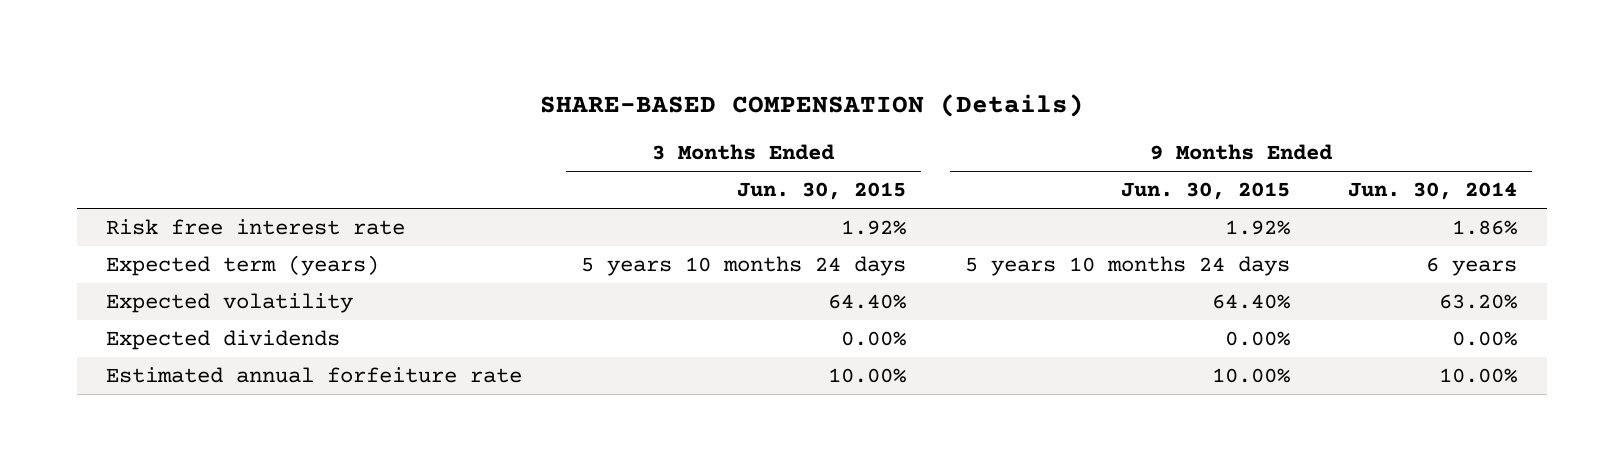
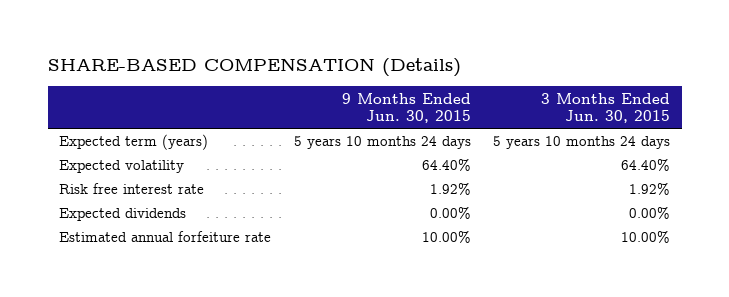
[1348,182,1518,201] Jun. 30, 2014 -> none
[106,219,406,236] Risk free interest rate -> [59,183,205,195] Risk free interest rate

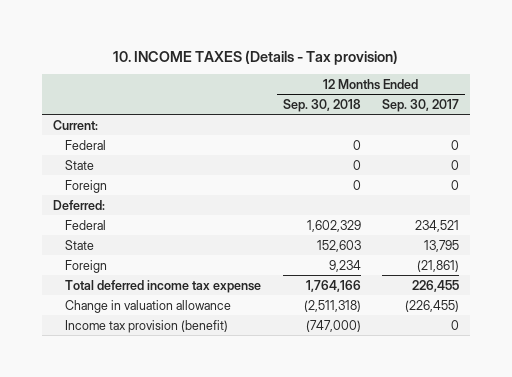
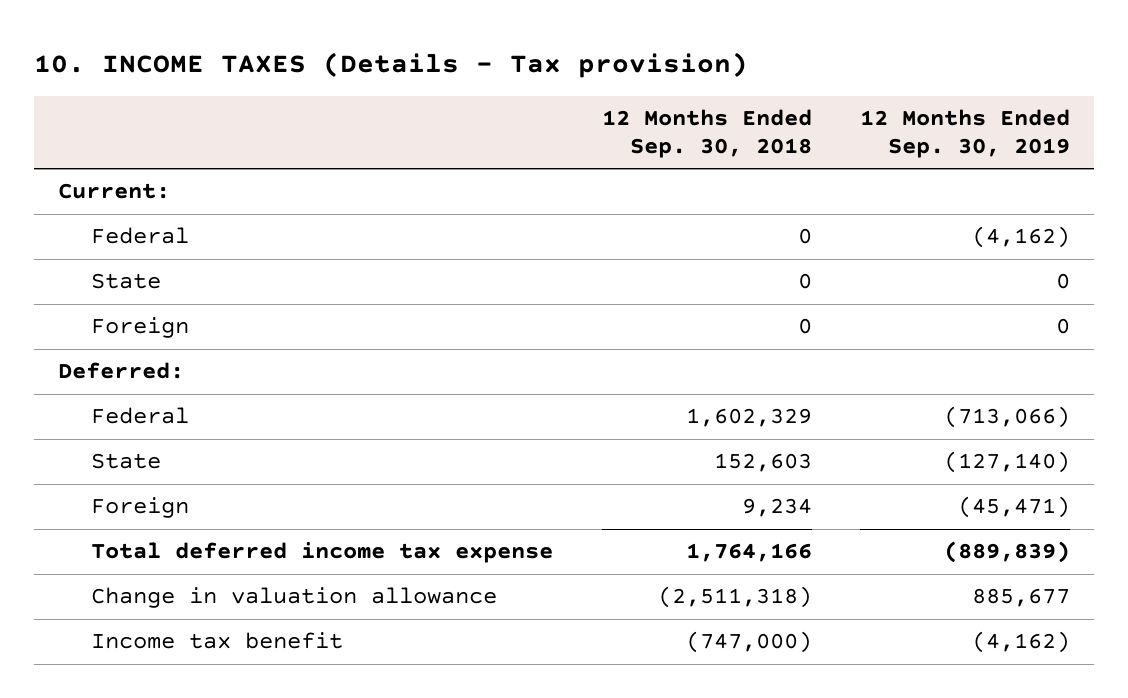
[382,98,460,112] Sep. 30, 2017 -> none
none -> [860,109,1071,159] 12 Months Ended Sep. 30, 2019
[64,319,228,333] Income tax provision (benefit) -> [91,632,344,650] Income tax benefit

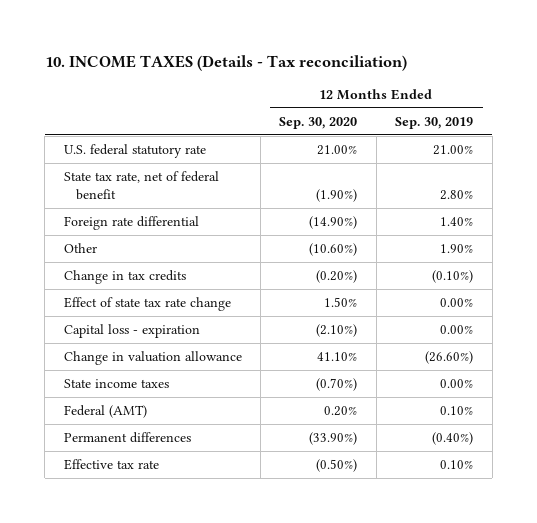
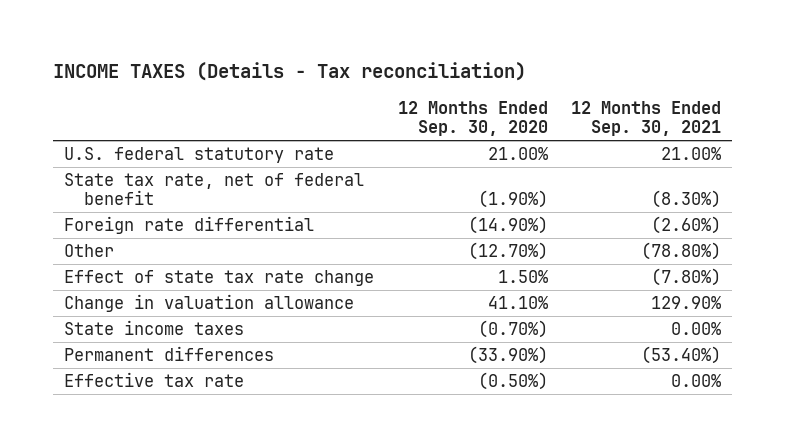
[44,54,407,71] 10. INCOME TAXES (Details - Tax reconciliation) -> [52,62,526,82] INCOME TAXES (Details - Tax reconciliation)
[395,116,474,129] Sep. 30, 2019 -> none
none -> [570,100,721,137] 12 Months Ended Sep. 30, 2021
[63,270,186,285] Change in tax credits -> none
[309,243,358,257] (10.60%) -> [467,242,548,261] (12.70%)
[63,324,200,339] Capital loss - expiration -> none
[63,405,147,419] Federal (AMT) -> none

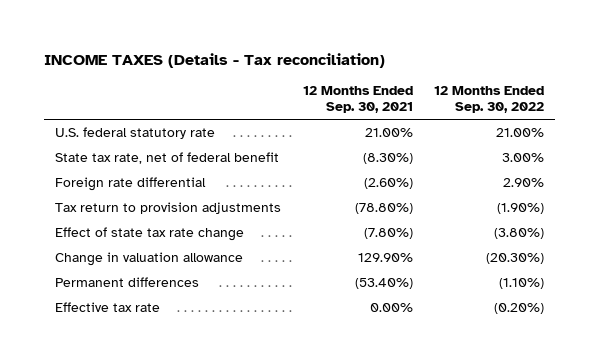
[397,100,548,137] 12 Months Ended Sep. 30, 2020 -> none
none -> [434,86,545,114] 12 Months Ended Sep. 30, 2022
[64,244,115,258] Other -> [55,201,282,214] Tax return to provision adjustments
[64,320,245,336] State income taxes -> none

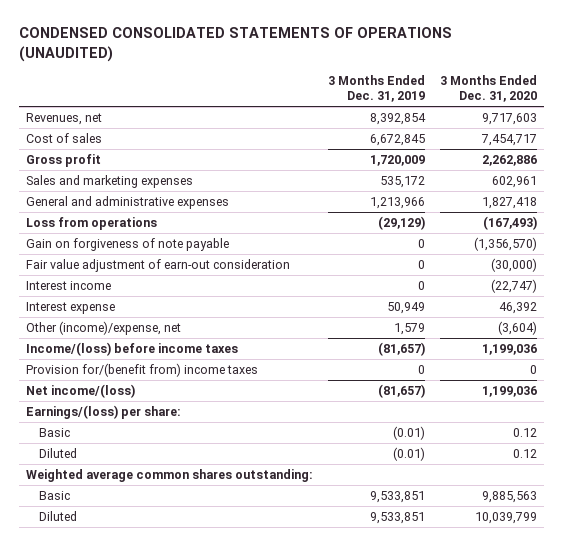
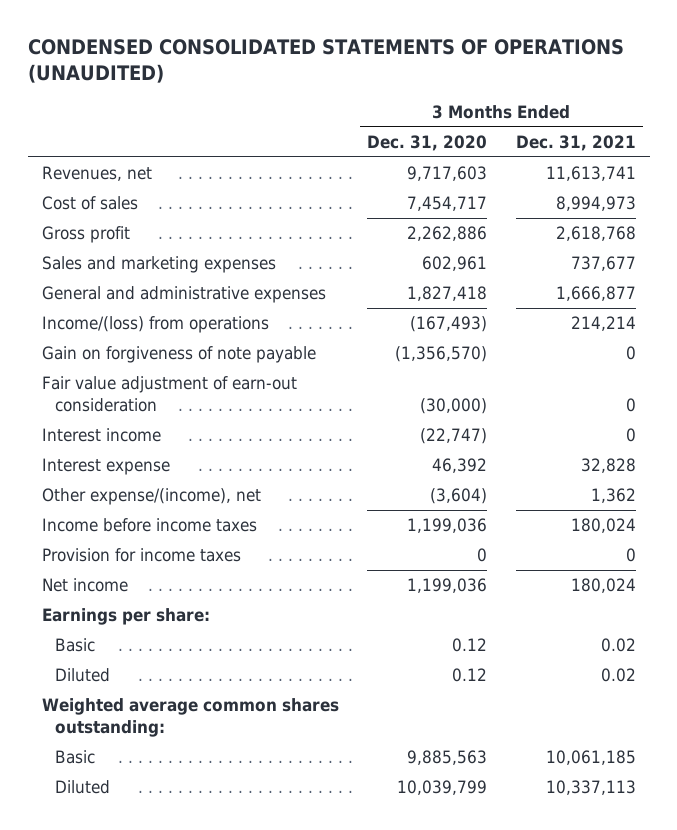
[327,75,425,103] 3 Months Ended Dec. 31, 2019 -> none
none -> [515,135,636,152] Dec. 31, 2021
[25,217,157,231] Loss from operations -> [41,316,269,334] Income/(loss) from operations
[25,321,181,336] Other (income)/expense, net -> [41,488,261,506] Other expense/(income), net
[25,342,238,357] Income/(loss) before income taxes -> [41,518,257,533] Income before income taxes
[25,363,258,378] Provision for/(benefit from) income taxes -> [41,548,241,563] Provision for income taxes
[25,384,135,399] Net income/(loss) -> [41,578,128,593] Net income
[25,405,181,420] Earnings/(loss) per share: -> [41,608,210,626] Earnings per share:

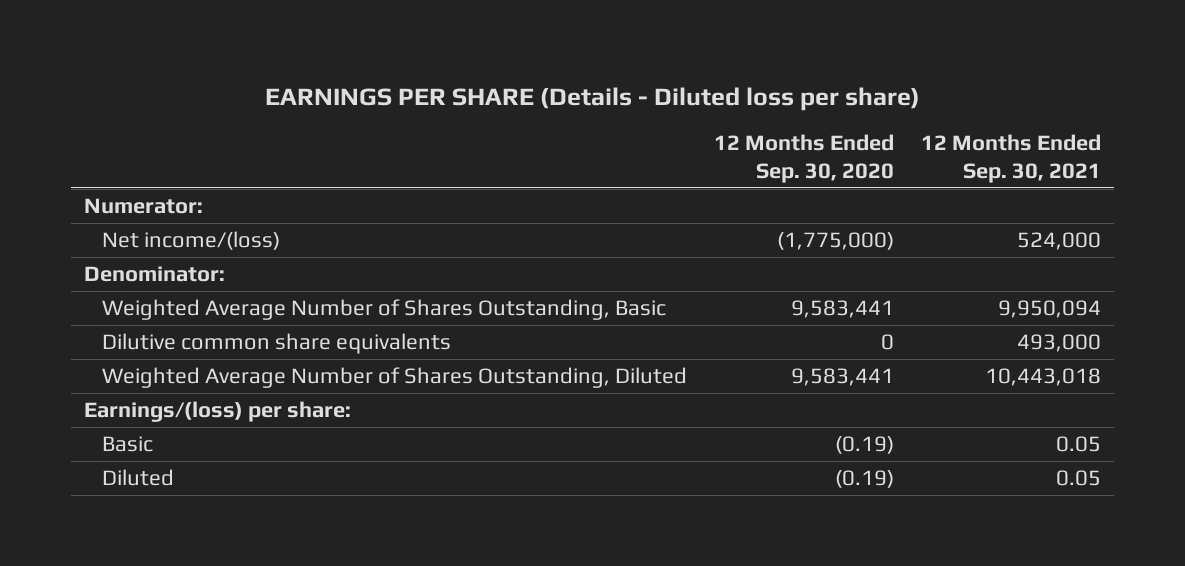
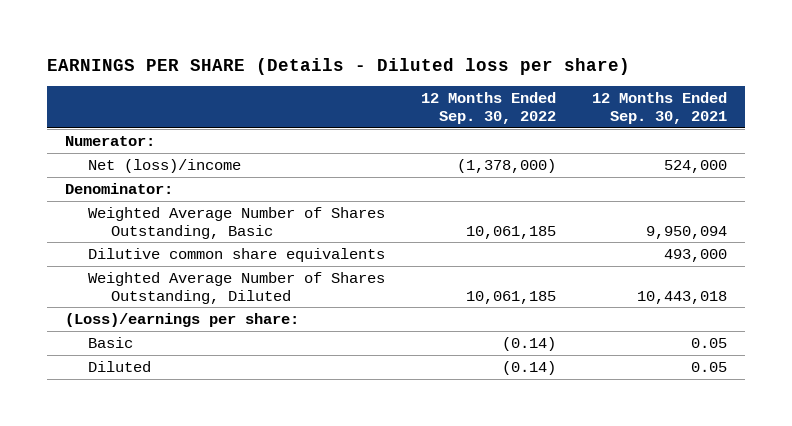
[714,134,895,184] 12 Months Ended Sep. 30, 2020 -> none
none -> [421,91,557,124] 12 Months Ended Sep. 30, 2022
[102,231,281,251] Net income/(loss) -> [88,158,242,173] Net (loss)/income
[84,401,352,423] Earnings/(loss) per share: -> [64,312,299,327] (Loss)/earnings per share:

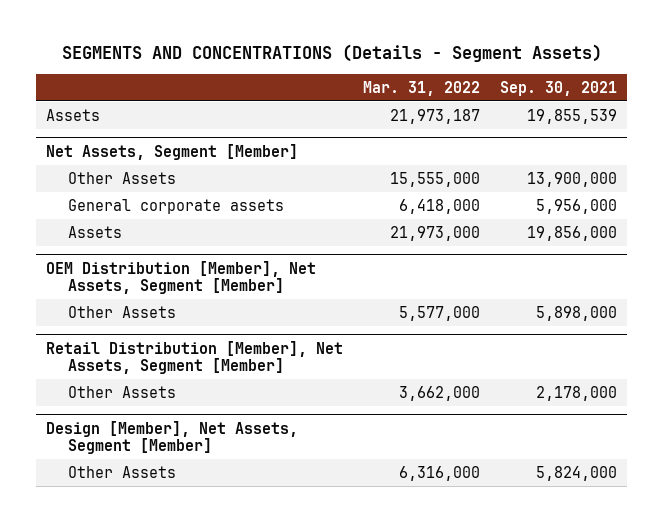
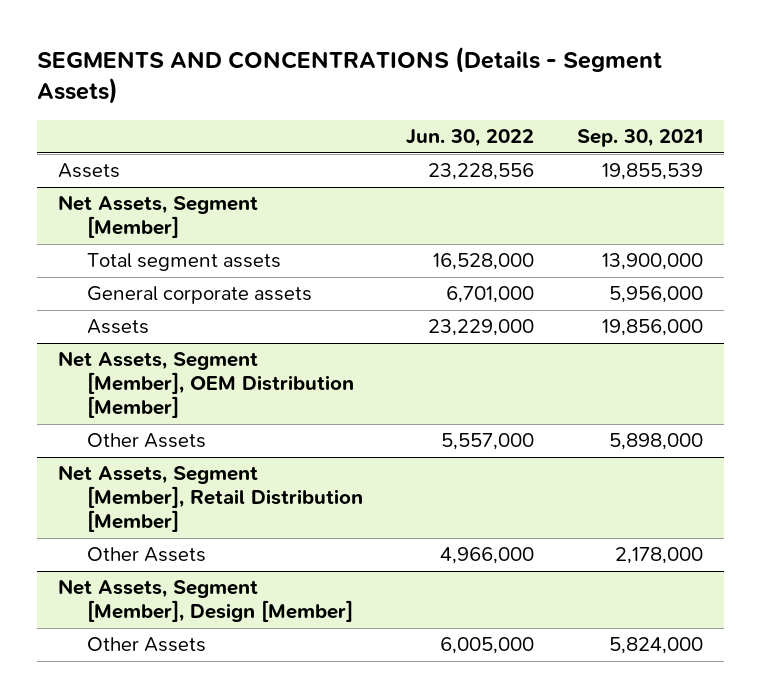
[363,80,481,96] Mar. 31, 2022 -> none
none -> [405,129,534,148] Jun. 30, 2022
[68,171,177,184] Other Assets -> [86,253,281,272] Total segment assets
[46,260,317,295] OEM Distribution [Member], Net Assets, Segment [Member] -> [58,351,354,418] Net Assets, Segment [Member], OEM Distribution [Member]
[46,340,344,375] Retail Distribution [Member], Net Assets, Segment [Member] -> [58,465,363,532] Net Assets, Segment [Member], Retail Distribution [Member]
[46,420,299,455] Design [Member], Net Assets, Segment [Member] -> [58,579,353,623] Net Assets, Segment [Member], Design [Member]

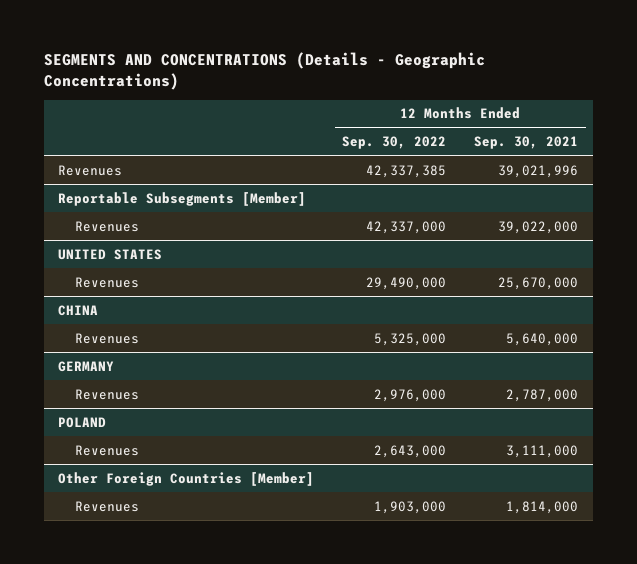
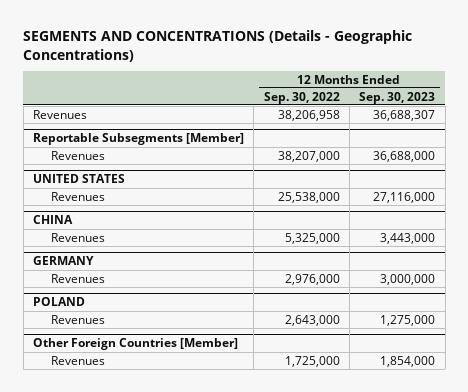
[474,136,579,150] Sep. 30, 2021 -> none
none -> [359,91,436,104] Sep. 30, 2023
[366,164,447,178] 42,337,385 -> [277,109,340,121] 38,206,958
[366,220,447,234] 42,337,000 -> [277,150,340,162] 38,207,000
[366,276,447,290] 29,490,000 -> [277,191,340,203] 25,538,000
[374,500,447,514] 1,903,000 -> [284,355,340,367] 1,725,000

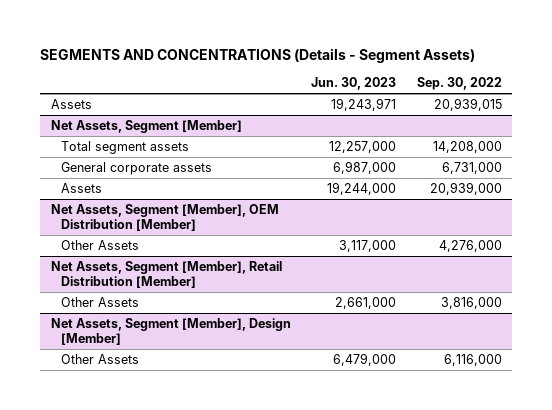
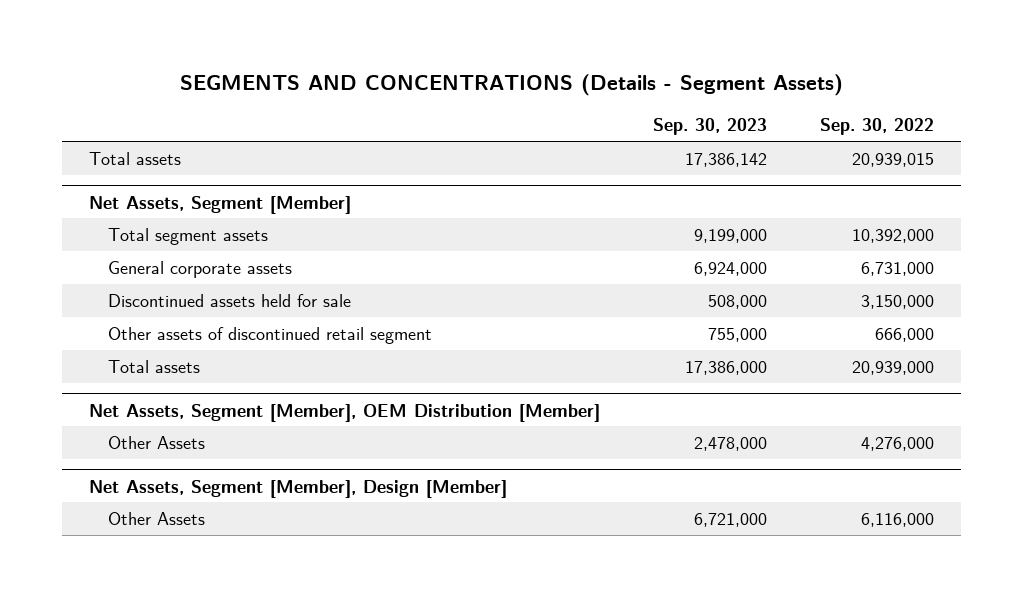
[311,77,397,91] Jun. 30, 2023 -> none
none -> [653,118,768,136] Sep. 30, 2023
[50,99,92,110] Assets -> [88,151,181,165] Total assets
[432,141,502,154] 14,208,000 -> [852,228,935,243] 10,392,000
none -> [107,293,351,307] Discontinued assets held for sale
none -> [107,326,432,344] Other assets of discontinued retail segment
[61,183,103,194] Assets -> [107,359,200,373] Total assets
[50,261,282,289] Net Assets, Segment [Member], Retail Distribution [Member] -> none
[61,297,140,308] Other Assets -> none

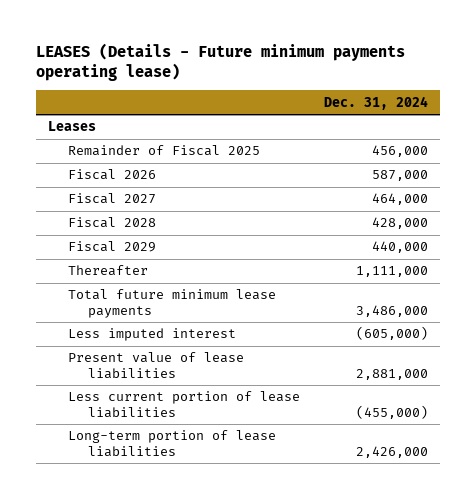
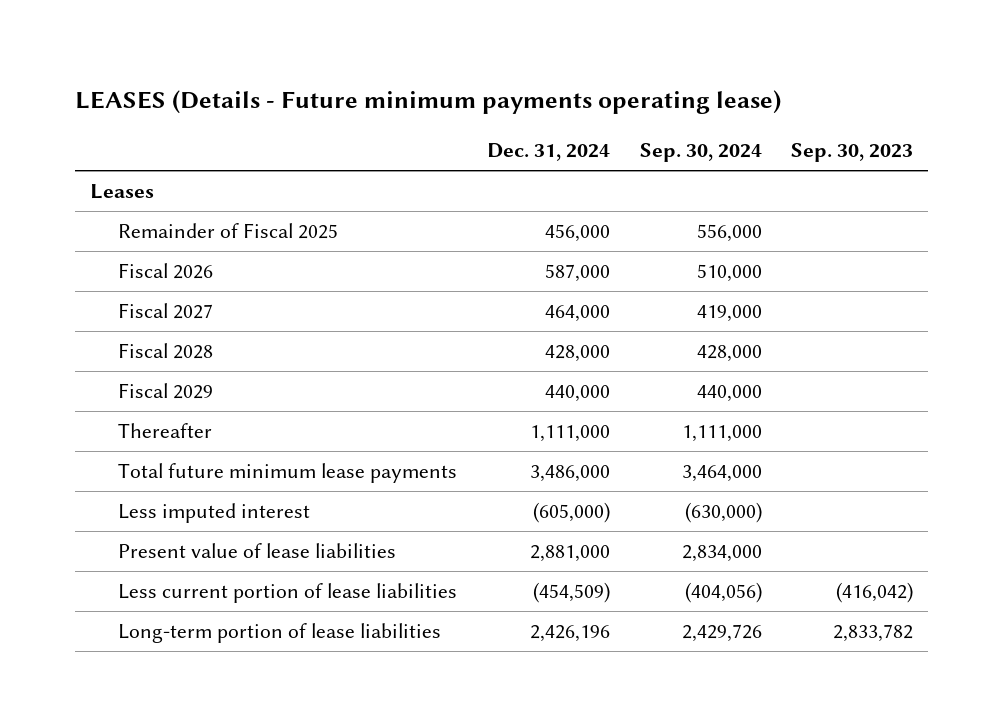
none -> [639,142,762,162] Sep. 30, 2024
none -> [791,142,914,162] Sep. 30, 2023
[355,404,428,419] (455,000) -> [533,582,611,604] (454,509)
[355,445,428,458] 2,426,000 -> [530,625,611,643] 2,426,196

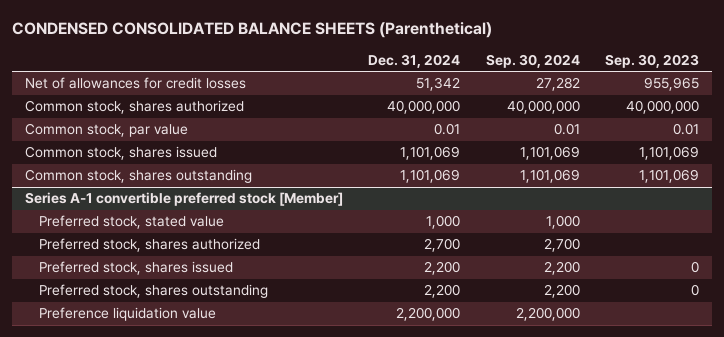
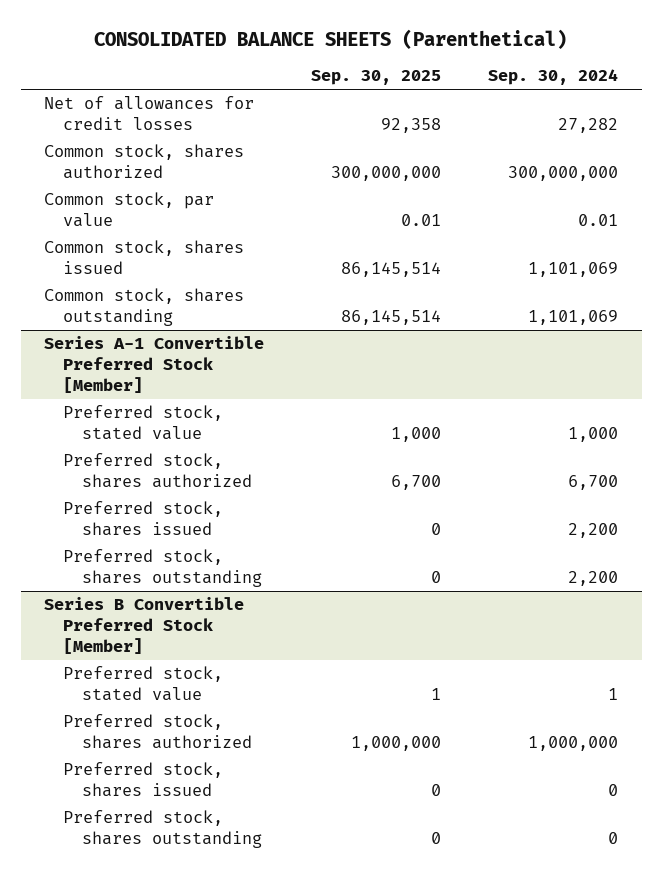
[12,22,493,39] CONDENSED CONSOLIDATED BALANCE SHEETS (Parenthetical) -> [94,28,568,49] CONSOLIDATED BALANCE SHEETS (Parenthetical)
[368,53,461,68] Dec. 31, 2024 -> none
[605,53,700,68] Sep. 30, 2023 -> none
none -> [311,70,442,86] Sep. 30, 2025
[506,100,580,115] 40,000,000 -> [508,166,619,182] 300,000,000
[24,192,343,207] Series A-1 convertible preferred stock [Member] -> [44,336,265,393] Series A-1 Convertible Preferred Stock [Member]
[543,238,580,253] 2,700 -> [568,475,619,491] 6,700
[38,307,216,322] Preference liquidation value -> none
none -> [44,597,245,654] Series B Convertible Preferred Stock [Member]
none -> [62,666,223,702] Preferred stock, stated value
none -> [62,714,252,750] Preferred stock, shares authorized
none -> [62,762,223,798] Preferred stock, shares issued
none -> [62,810,262,849] Preferred stock, shares outstanding

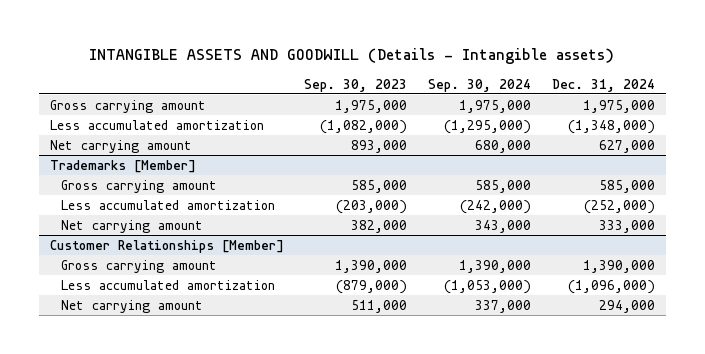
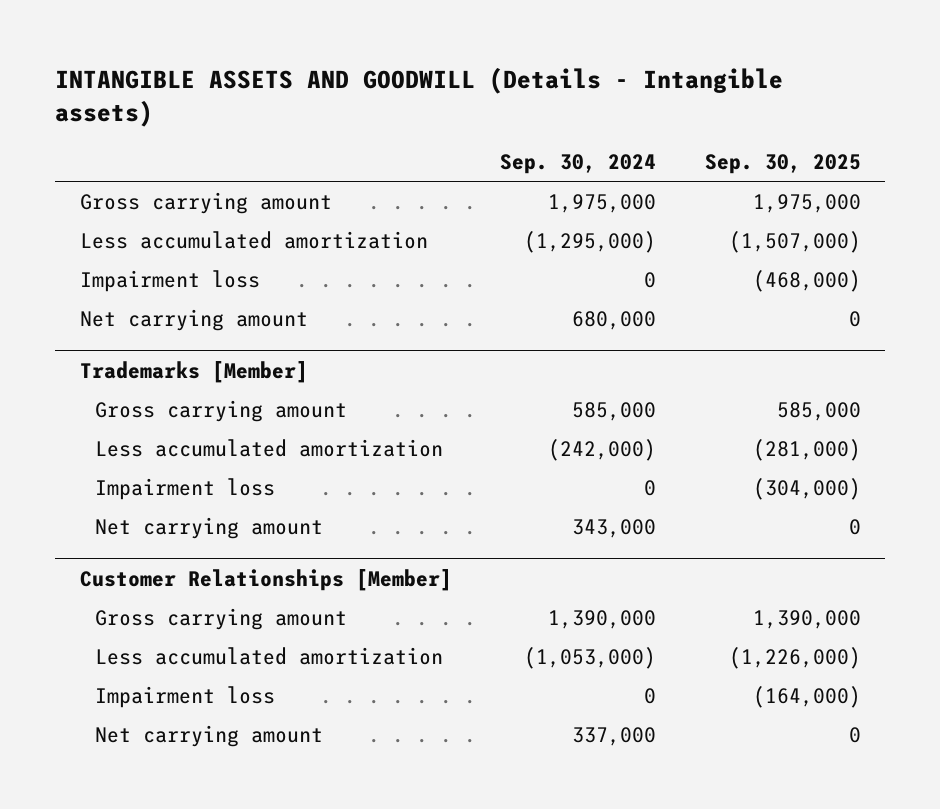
[304,78,408,92] Sep. 30, 2023 -> none
[552,78,656,92] Dec. 31, 2024 -> none
none -> [704,154,861,175] Sep. 30, 2025
none -> [79,269,260,292] Impairment loss
none -> [94,477,275,500] Impairment loss
none -> [94,685,275,708] Impairment loss

